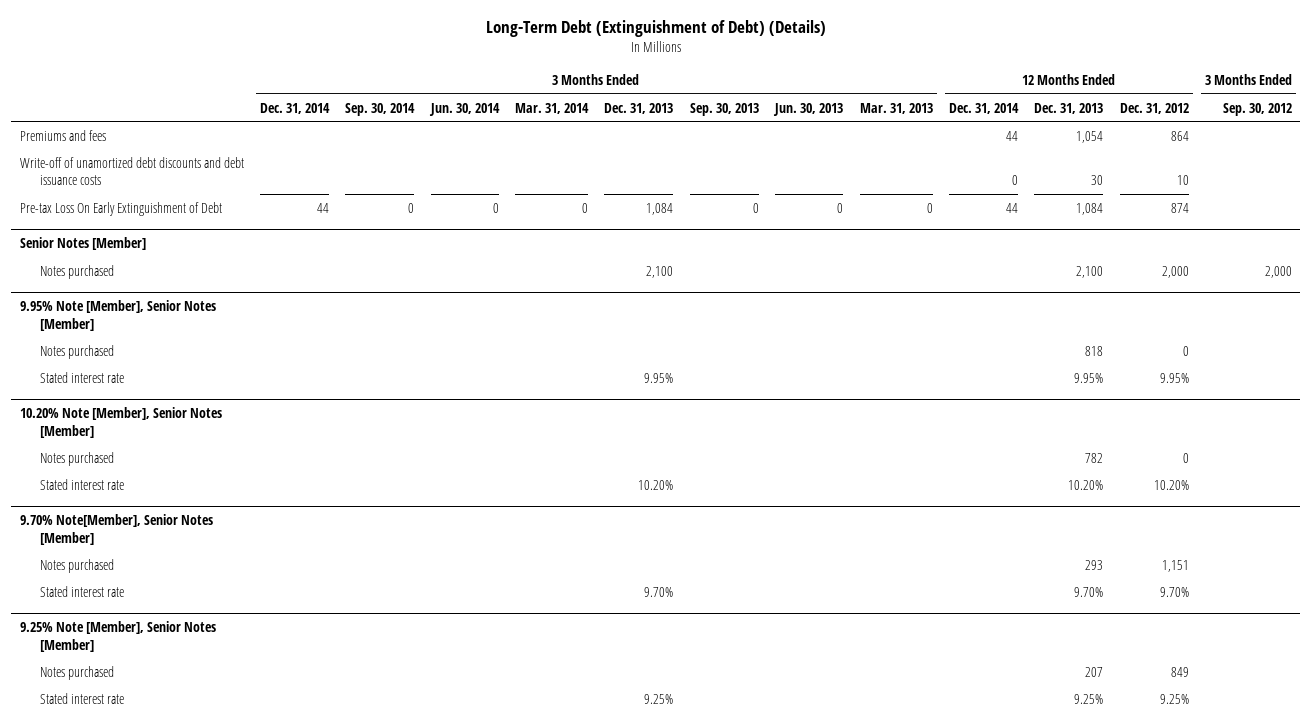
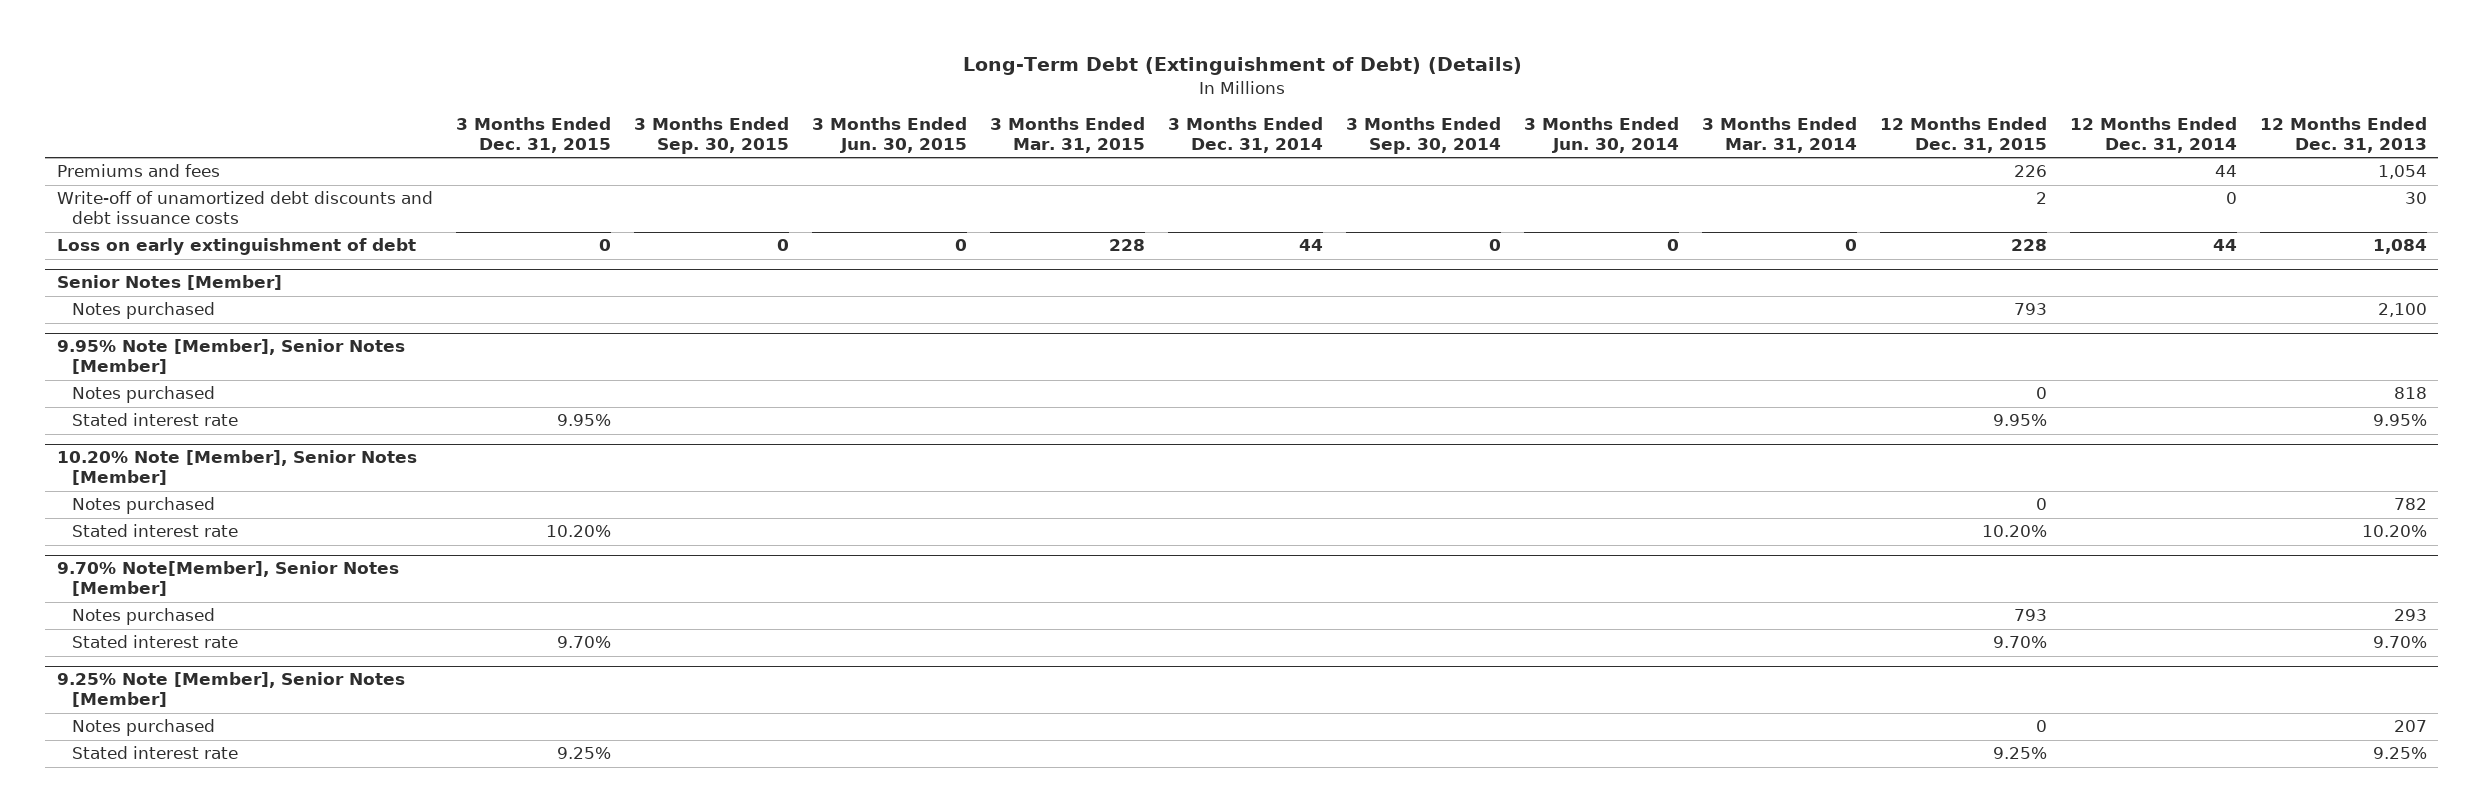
[604,102,674,114] Dec. 31, 2013 -> none
[689,102,759,116] Sep. 30, 2013 -> none
[773,102,844,116] Jun. 30, 2013 -> none
[859,102,933,114] Mar. 31, 2013 -> none
[1119,102,1189,114] Dec. 31, 2012 -> none
[1223,102,1293,116] Sep. 30, 2012 -> none
none -> [455,116,611,153] 3 Months Ended Dec. 31, 2015
none -> [633,116,789,154] 3 Months Ended Sep. 30, 2015
none -> [811,116,967,153] 3 Months Ended Jun. 30, 2015
none -> [989,116,1145,153] 3 Months Ended Mar. 31, 2015
none -> [1879,116,2047,153] 12 Months Ended Dec. 31, 2015
[19,201,222,216] Pre-tax Loss On Early Extinguishment of Debt -> [56,238,416,256] Loss on early extinguishment of debt

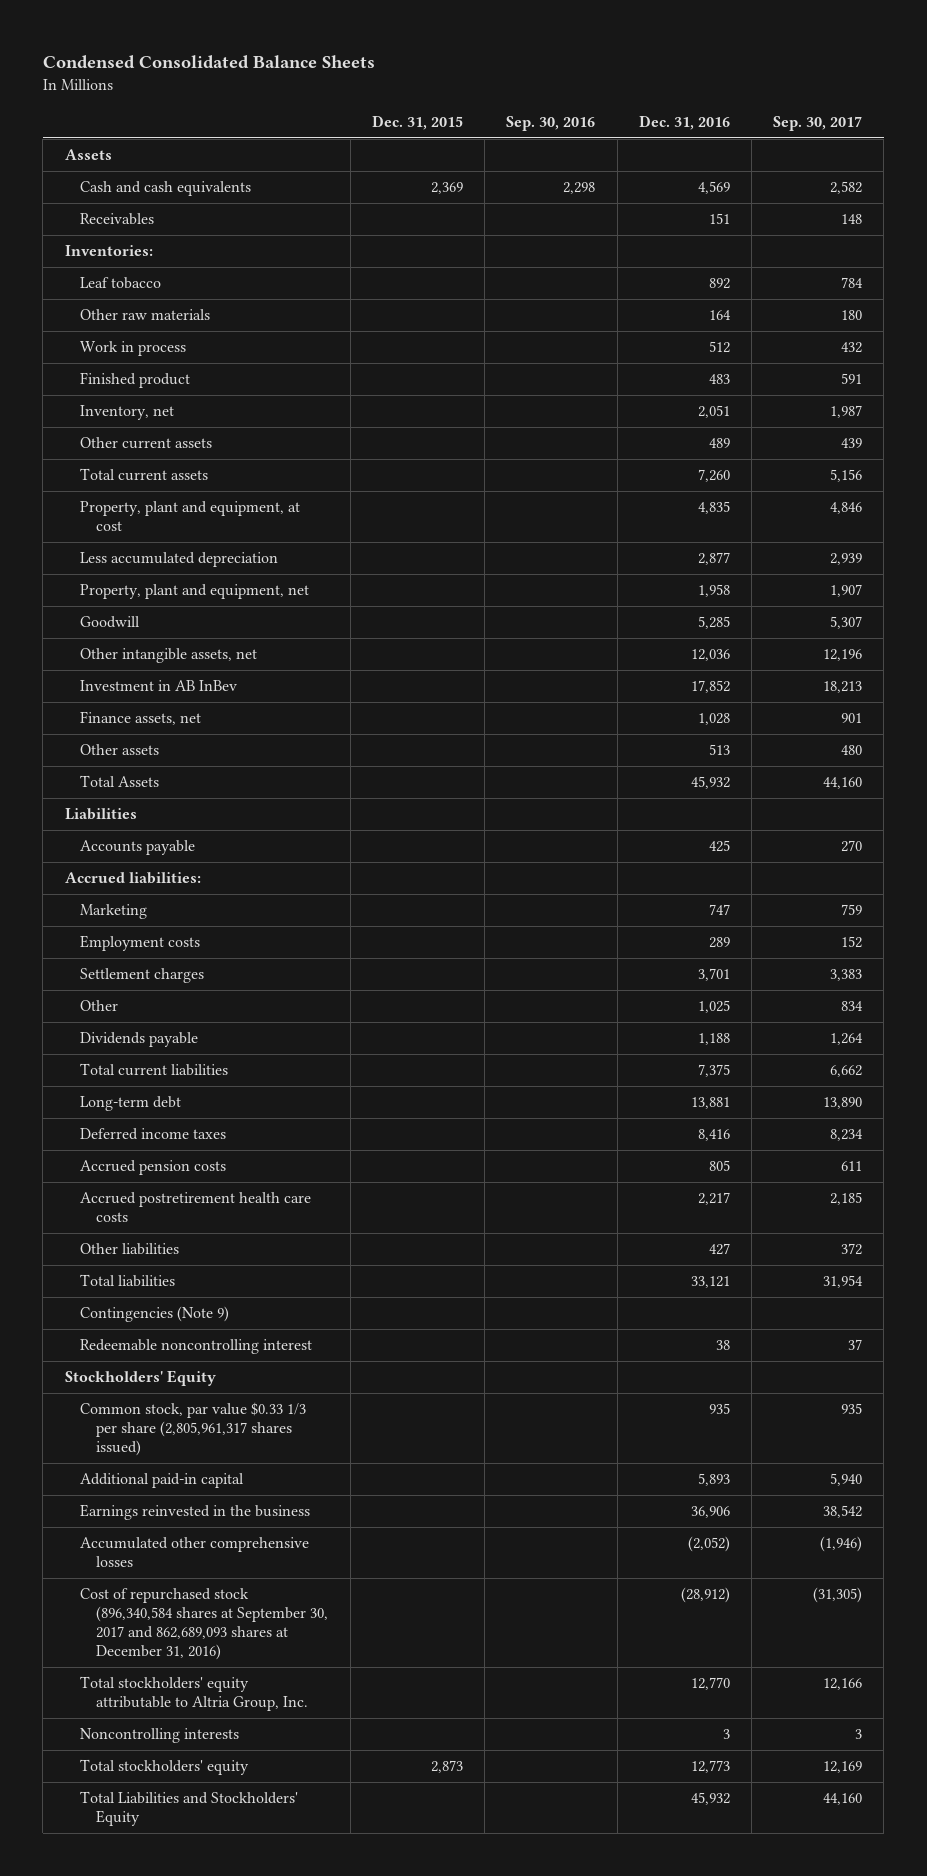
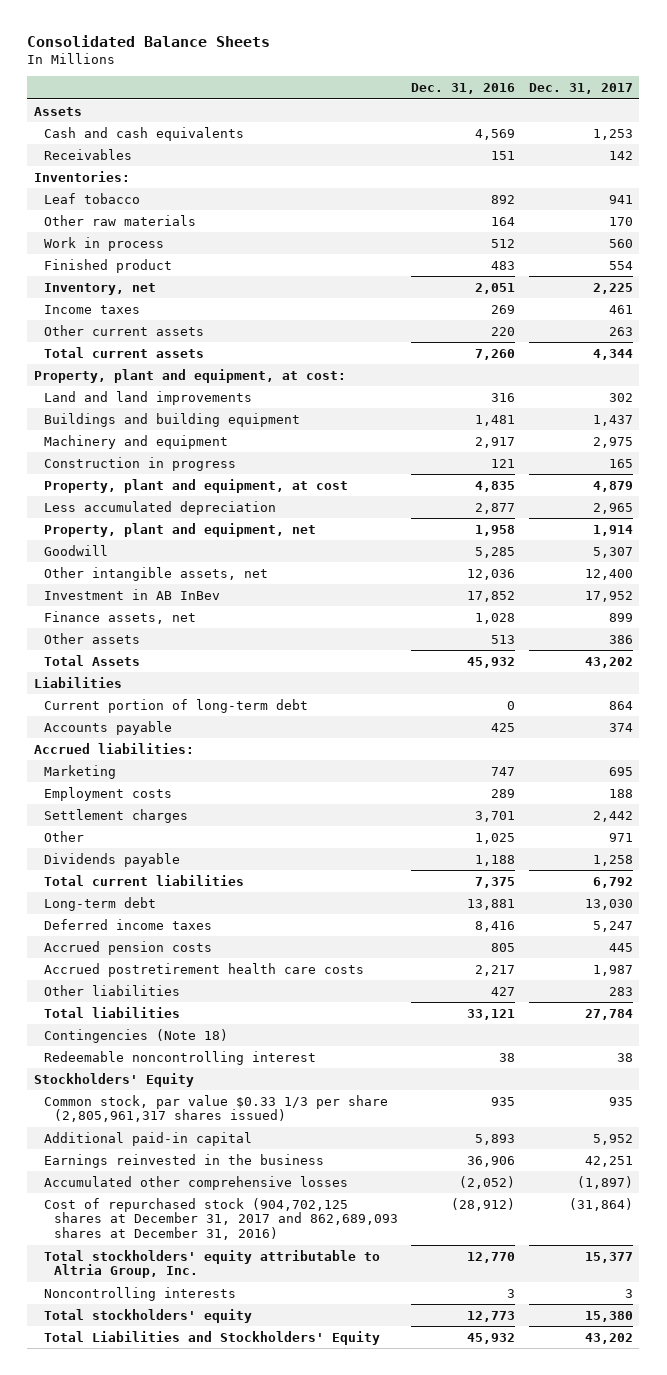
[42,54,375,69] Condensed Consolidated Balance Sheets -> [27,34,271,47] Consolidated Balance Sheets
[371,115,463,131] Dec. 31, 2015 -> none
[506,116,596,132] Sep. 30, 2016 -> none
[773,116,863,132] Sep. 30, 2017 -> none
none -> [528,83,633,95] Dec. 31, 2017
none -> [43,304,140,314] Income taxes
[708,438,730,449] 489 -> [491,326,516,336] 220
none -> [34,368,347,383] Property, plant and equipment, at cost:
none -> [43,390,252,405] Land and land improvements
none -> [43,412,300,427] Buildings and building equipment
none -> [43,434,228,449] Machinery and equipment
none -> [43,456,236,471] Construction in progress
none -> [43,698,308,713] Current portion of long-term debt
[80,1306,230,1323] Contingencies (Note 9) -> [43,1028,228,1043] Contingencies (Note 18)
[80,1588,329,1661] Cost of repurchased stock (896,340,584 shares at September 30, 2017 and 862,689,093 shares at December 31, 2016) -> [43,1197,398,1240] Cost of repurchased stock (904,702,125 shares at December 31, 2017 and 862,689,093 shares at December 31, 2016)

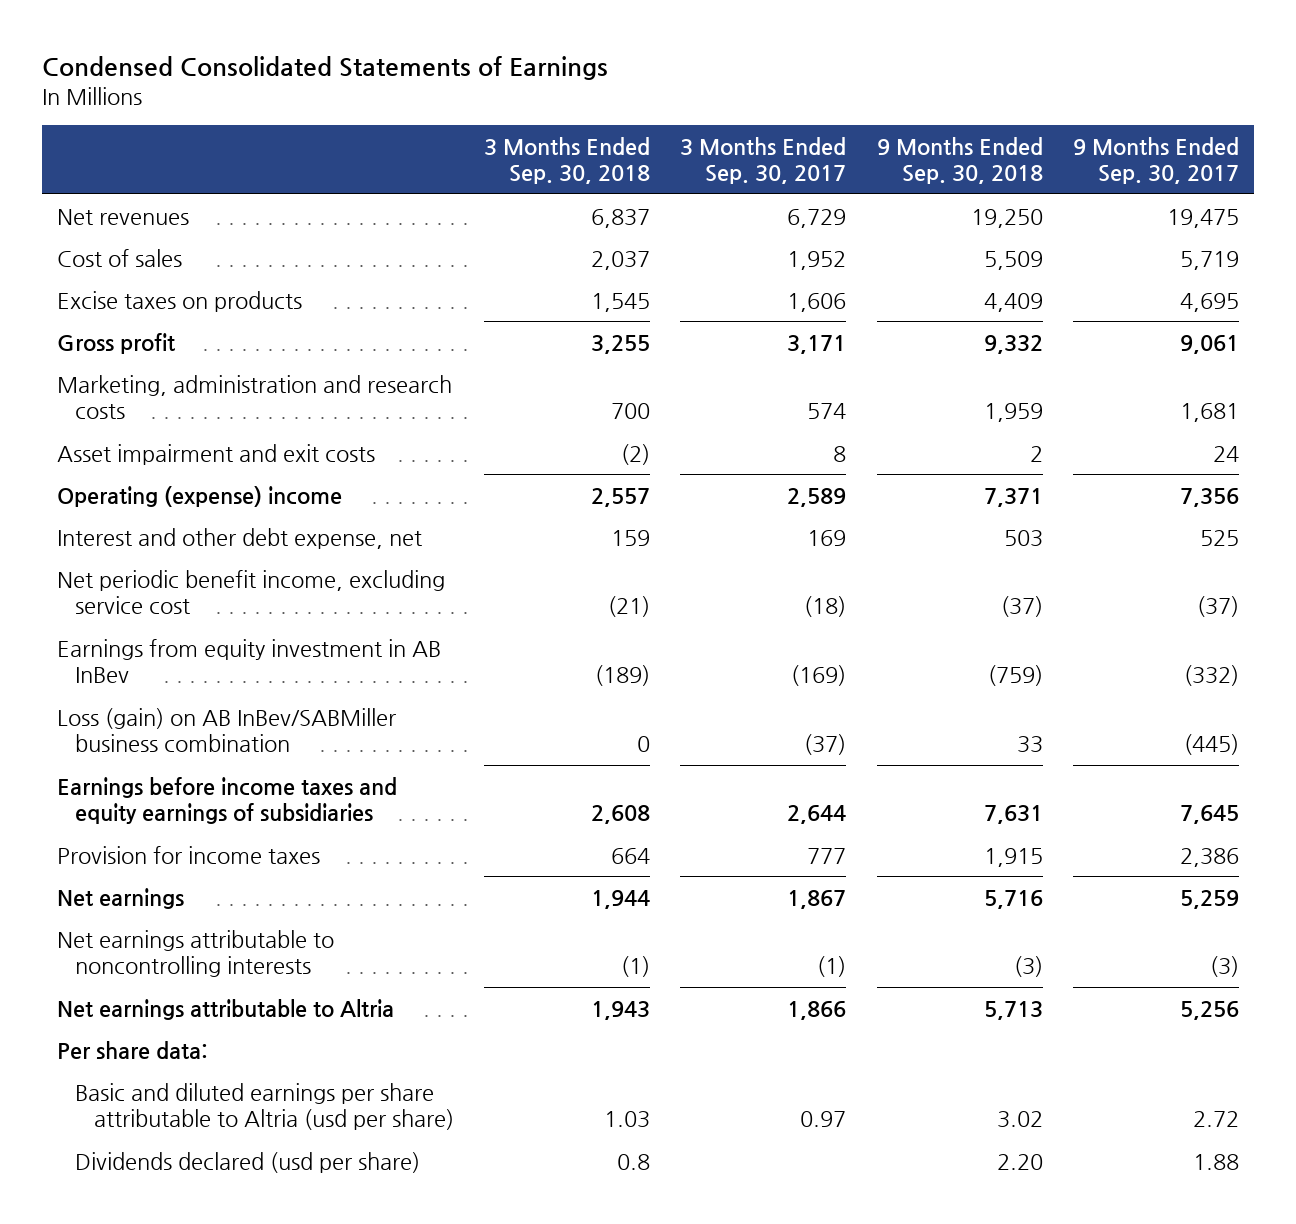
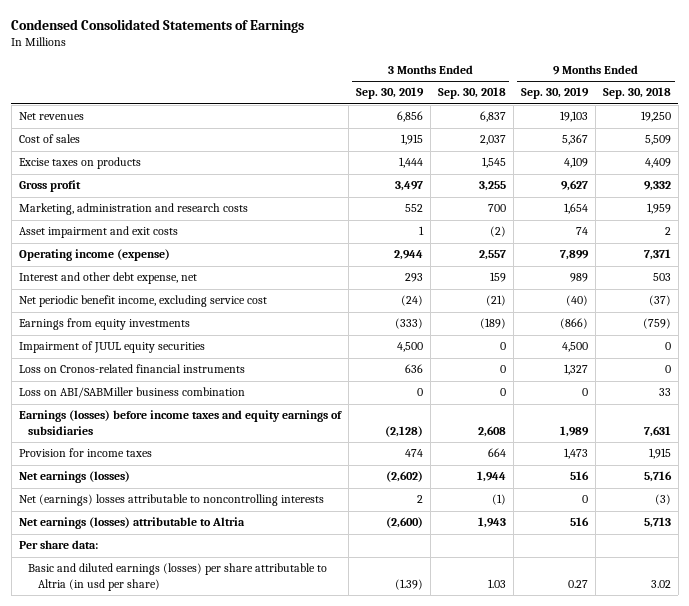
[680,136,847,184] 3 Months Ended Sep. 30, 2017 -> none
[1073,136,1240,184] 9 Months Ended Sep. 30, 2017 -> none
none -> [355,87,424,100] Sep. 30, 2019
none -> [520,87,589,100] Sep. 30, 2019
[56,485,342,507] Operating (expense) income -> [18,249,170,262] Operating income (expense)
[56,638,441,683] Earnings from equity investment in AB InBev -> [18,318,190,331] Earnings from equity investments
none -> [18,341,205,354] Impairment of JUUL equity securities
none -> [18,364,245,374] Loss on Cronos-related financial instruments
[56,707,396,752] Loss (gain) on AB InBev/SABMiller business combination -> [18,387,245,399] Loss on ABI/SABMiller business combination
[56,776,397,824] Earnings before income taxes and equity earnings of subsidiaries -> [18,410,342,435] Earnings (losses) before income taxes and equity earnings of subsidiaries
[56,887,184,909] Net earnings -> [18,471,130,484] Net earnings (losses)
[56,929,334,977] Net earnings attributable to noncontrolling interests -> [18,494,324,507] Net (earnings) losses attributable to noncontrolling interests
[56,998,394,1020] Net earnings attributable to Altria -> [18,517,245,530] Net earnings (losses) attributable to Altria
[75,1151,421,1173] Dividends declared (usd per share) -> none
[75,1082,454,1130] Basic and diluted earnings per share attributable to Altria (usd per share) -> [28,563,328,591] Basic and diluted earnings (losses) per share attributable to Altria (in usd per share)

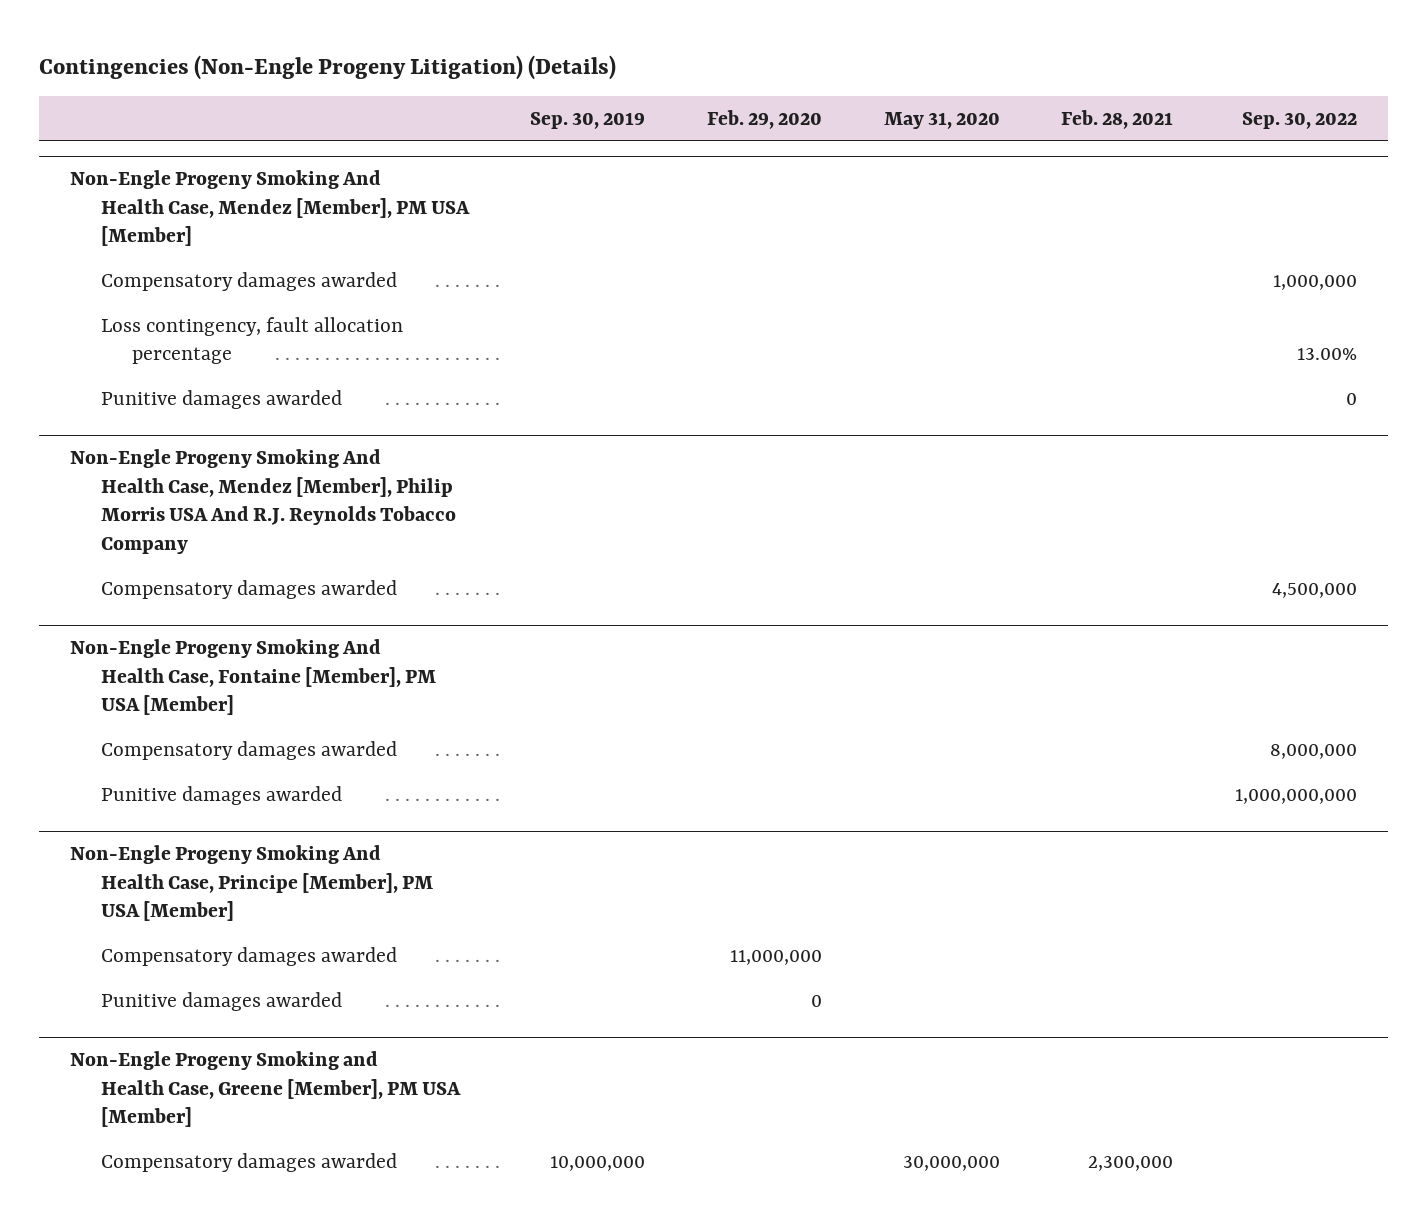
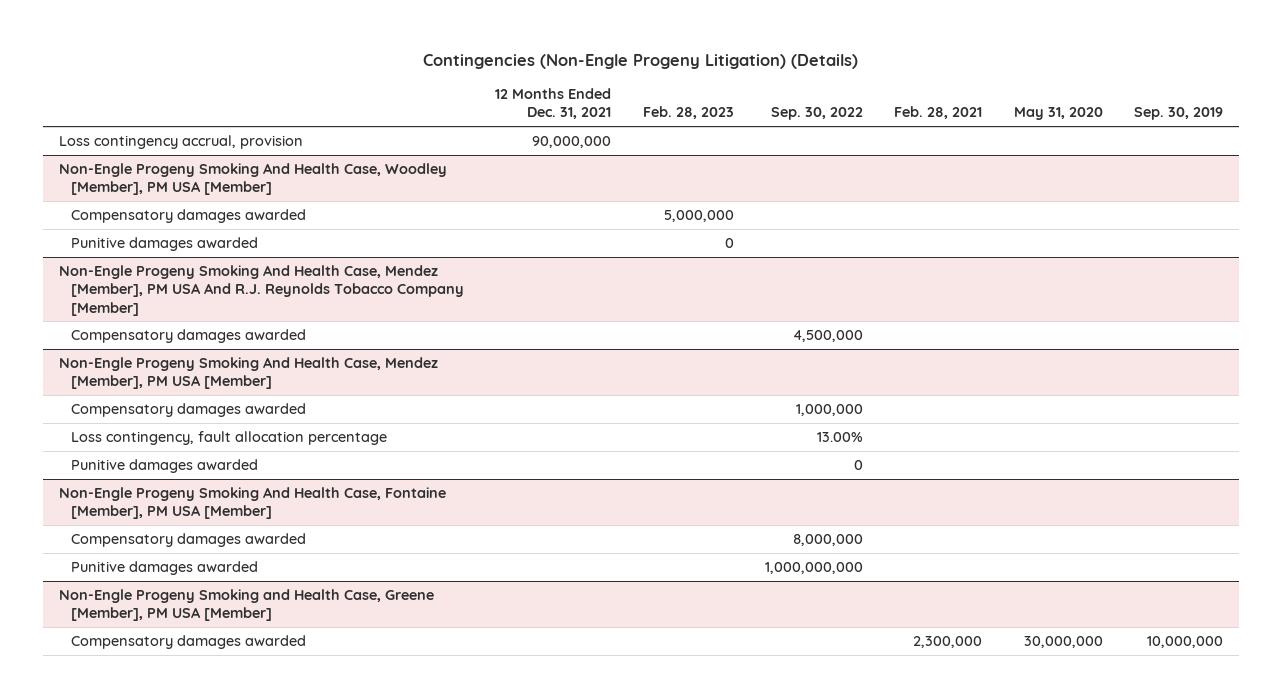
[707,109,823,129] Feb. 29, 2020 -> none
none -> [495,88,612,120] 12 Months Ended Dec. 31, 2021
none -> [642,106,734,120] Feb. 28, 2023
none -> [59,135,304,150] Loss contingency accrual, provision
none -> [59,163,448,196] Non-Engle Progeny Smoking And Health Case, Woodley [Member], PM USA [Member]
none -> [71,209,307,224] Compensatory damages awarded
none -> [71,237,259,252] Punitive damages awarded
none -> [59,265,465,316] Non-Engle Progeny Smoking And Health Case, Mendez [Member], PM USA And R.J. Reynolds Tobacco Company [Member]
none -> [71,329,307,344] Compensatory damages awarded
[69,449,456,554] Non-Engle Progeny Smoking And Health Case, Mendez [Member], Philip Morris USA And R.J. Reynolds Tobacco Company -> none
[100,579,397,599] Compensatory damages awarded -> none
[69,845,433,922] Non-Engle Progeny Smoking And Health Case, Principe [Member], PM USA [Member] -> none
[100,946,397,966] Compensatory damages awarded -> none
[100,991,342,1011] Punitive damages awarded -> none

